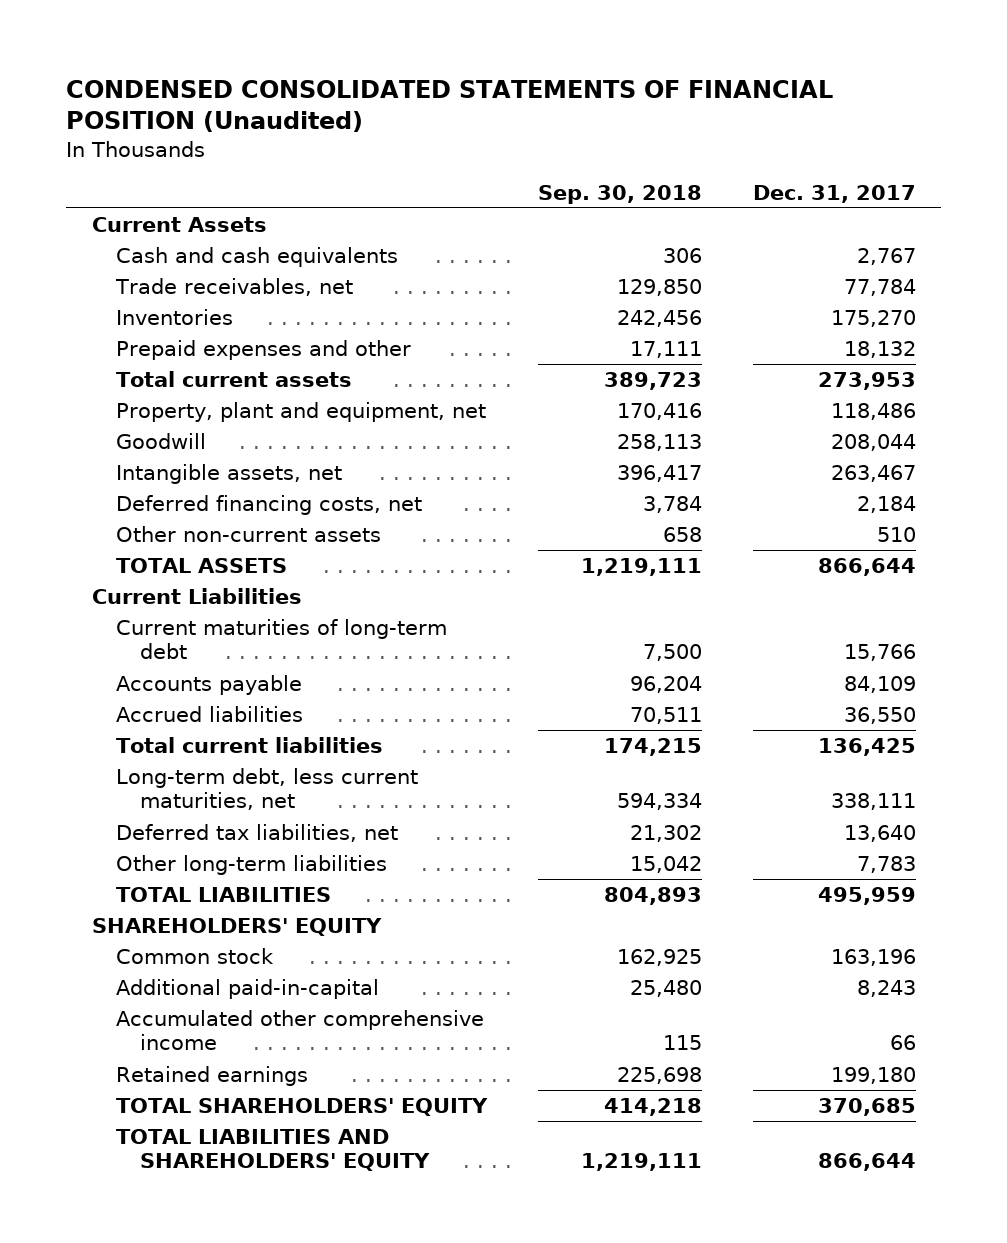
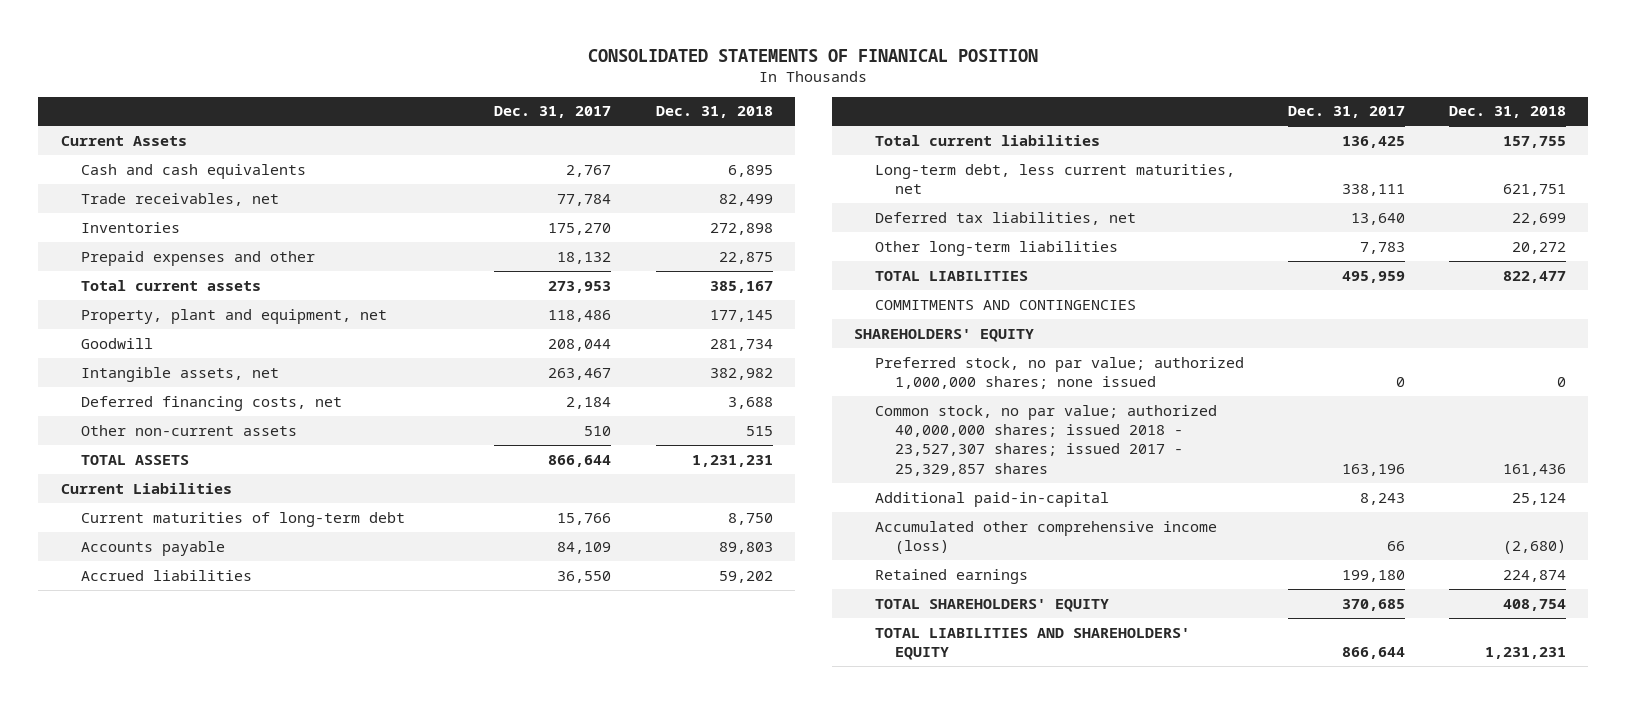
[66,79,834,133] CONDENSED CONSOLIDATED STATEMENTS OF FINANCIAL POSITION (Unaudited) -> [588,48,1039,62] CONSOLIDATED STATEMENTS OF FINANICAL POSITION
[537,184,702,204] Sep. 30, 2018 -> none
none -> [655,106,773,119] Dec. 31, 2018
none -> [874,299,1136,310] COMMITMENTS AND CONTINGENCIES
none -> [874,356,1244,390] Preferred stock, no par value; authorized 1,000,000 shares; none issued
[116,947,275,964] Common stock -> [874,404,1217,476] Common stock, no par value; authorized 40,000,000 shares; issued 2018 - 23,527,307 shares; issued 2017 - 25,329,857 shares
[116,1009,485,1051] Accumulated other comprehensive income -> [874,520,1217,555] Accumulated other comprehensive income (loss)

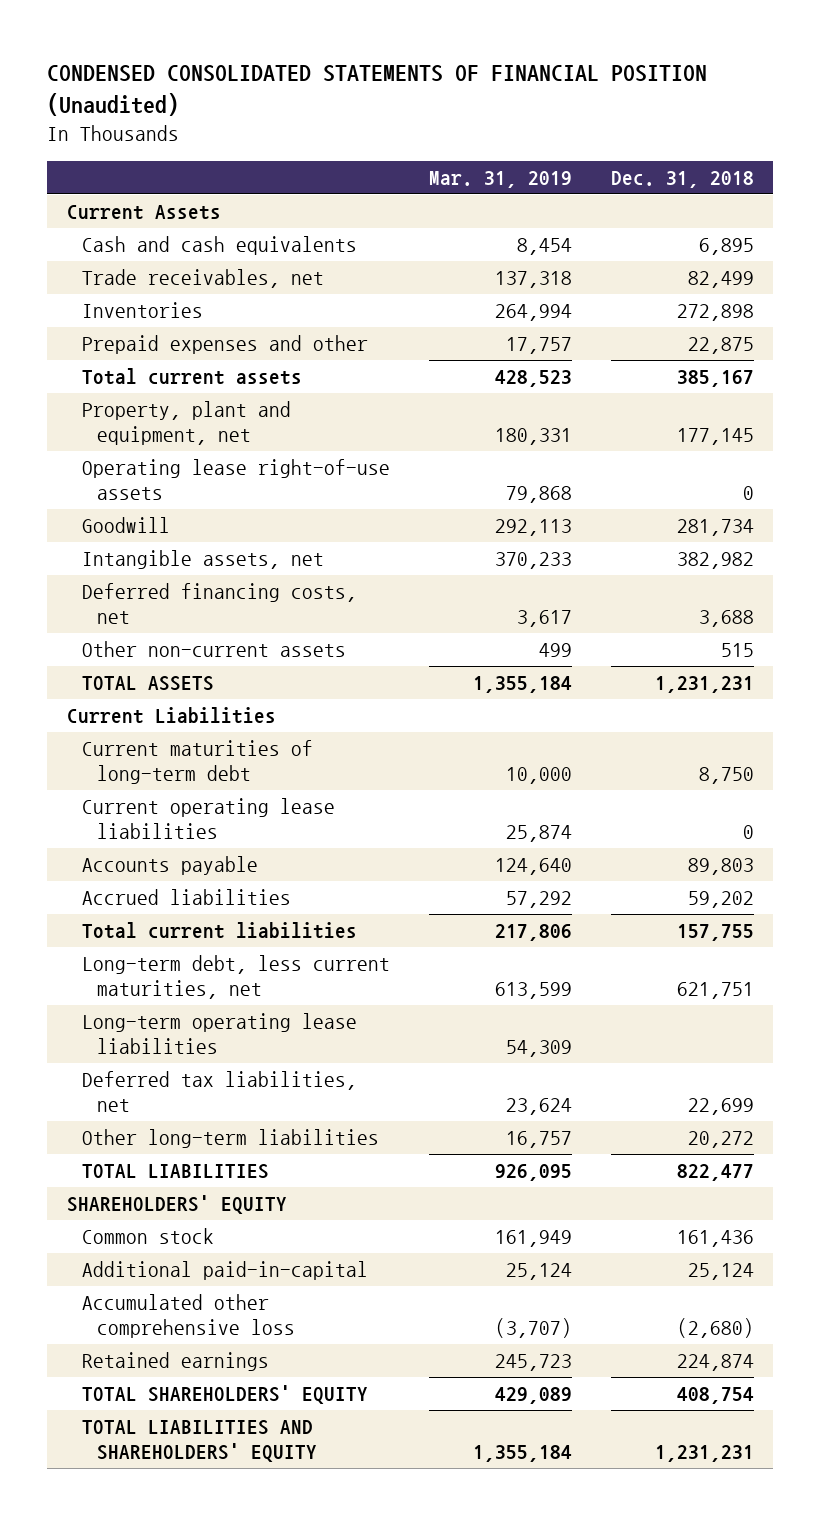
[588,48,1039,62] CONSOLIDATED STATEMENTS OF FINANICAL POSITION -> [47,64,708,117] CONDENSED CONSOLIDATED STATEMENTS OF FINANCIAL POSITION (Unaudited)
[494,106,612,119] Dec. 31, 2017 -> none
none -> [428,171,572,189] Mar. 31, 2019
none -> [81,458,390,501] Operating lease right-of-use assets
none -> [81,797,335,840] Current operating lease liabilities
none -> [81,1012,357,1055] Long-term operating lease liabilities
[874,299,1136,310] COMMITMENTS AND CONTINGENCIES -> none
[874,356,1244,390] Preferred stock, no par value; authorized 1,000,000 shares; none issued -> none
[874,404,1217,476] Common stock, no par value; authorized 40,000,000 shares; issued 2018 - 23,527,307 shares; issued 2017 - 25,329,857 shares -> [81,1227,214,1244] Common stock
[874,520,1217,555] Accumulated other comprehensive income (loss) -> [81,1293,296,1339] Accumulated other comprehensive loss

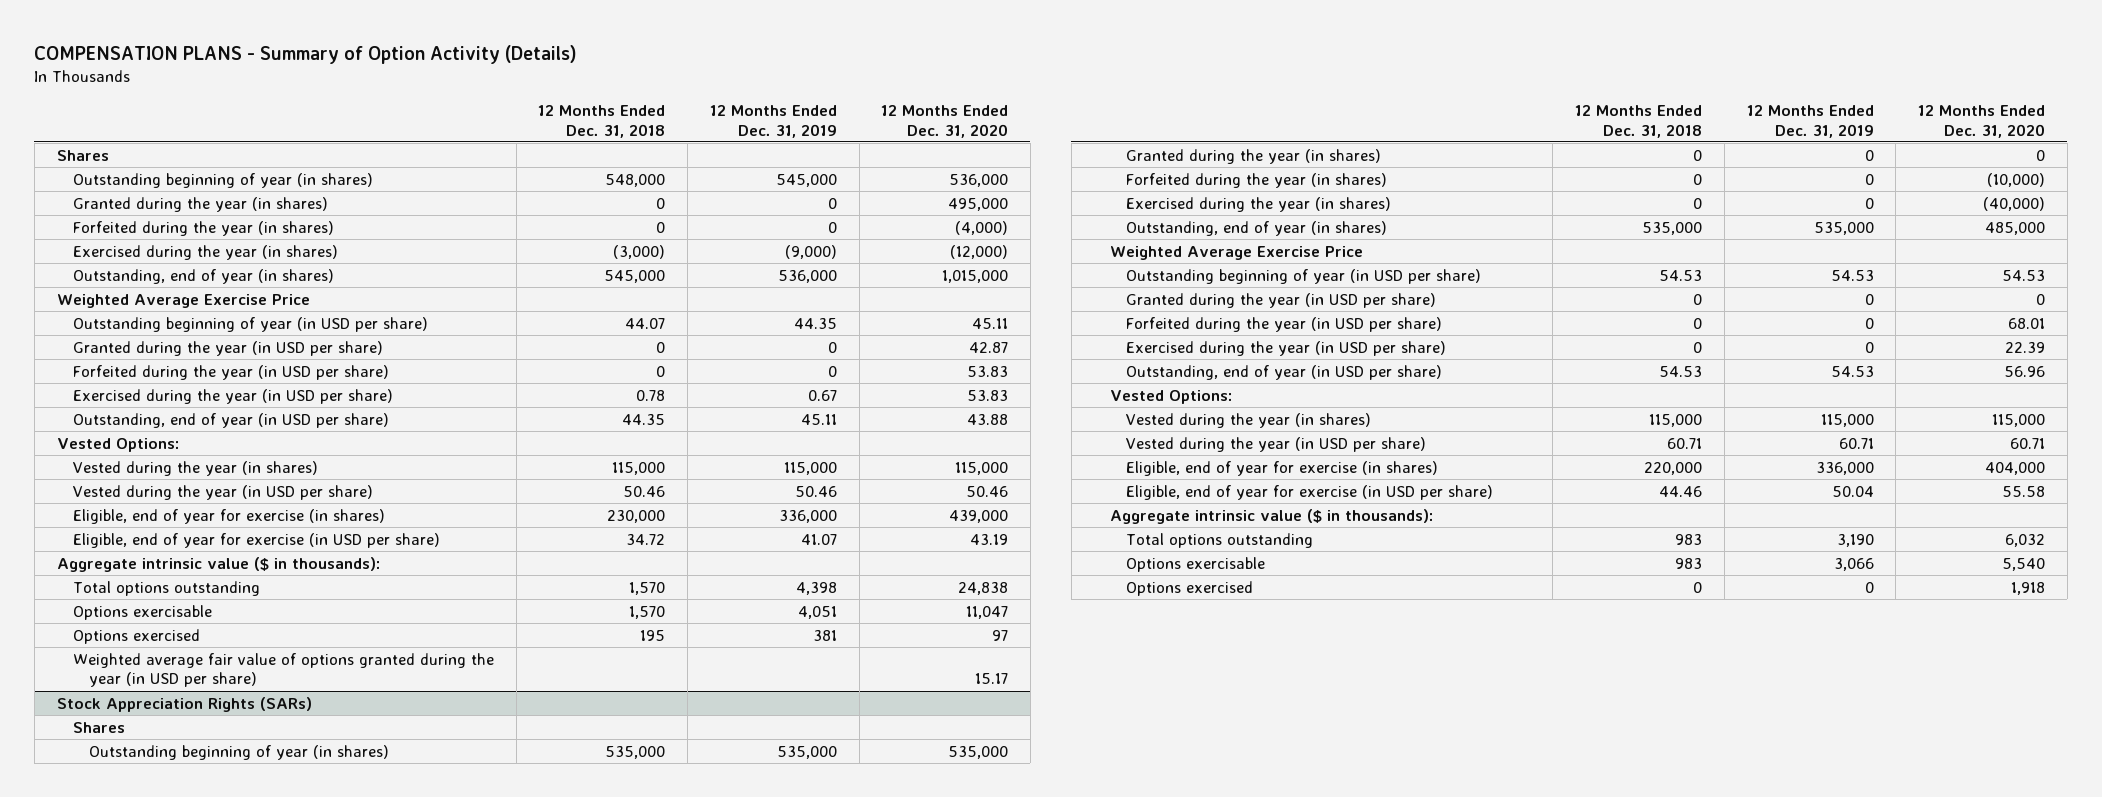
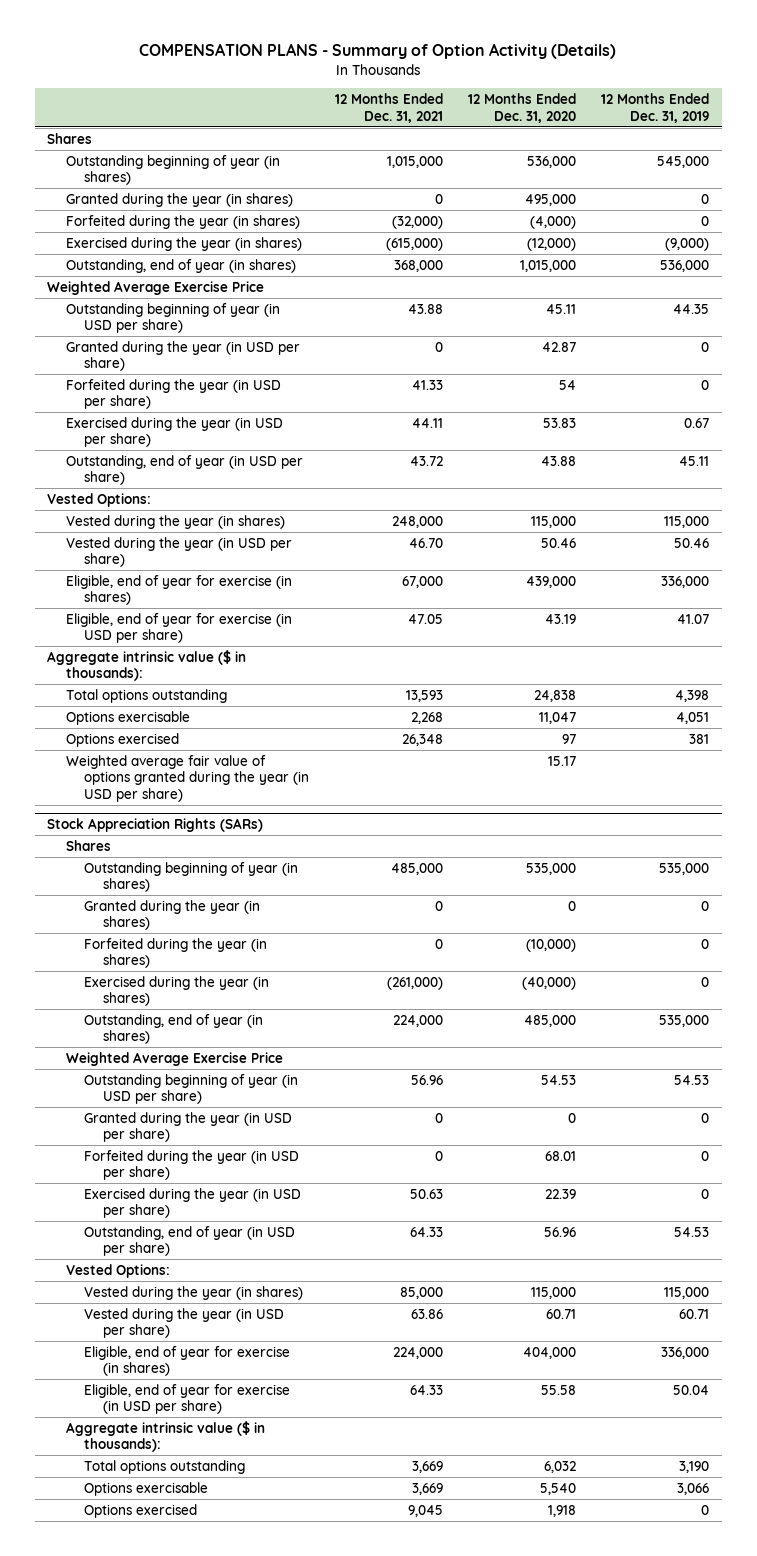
[538,104,666,138] 12 Months Ended Dec. 31, 2018 -> none
none -> [334,93,443,123] 12 Months Ended Dec. 31, 2021
[967,365,1009,377] 53.83 -> [559,379,577,390] 54

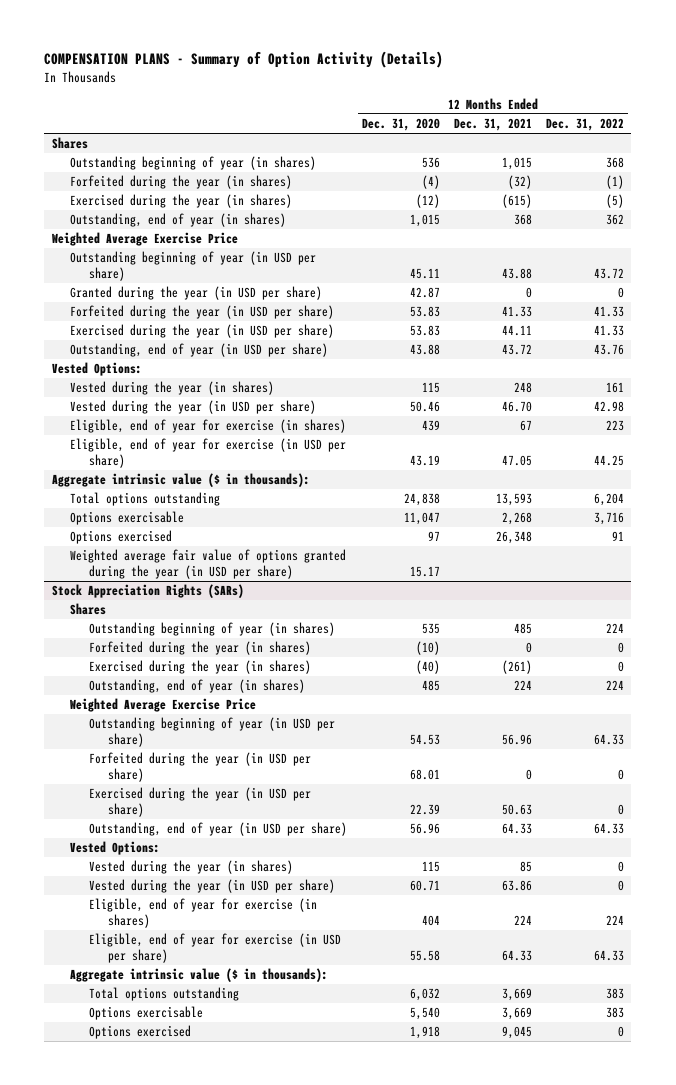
[601,93,710,123] 12 Months Ended Dec. 31, 2019 -> none
none -> [546,118,625,132] Dec. 31, 2022
[65,192,293,207] Granted during the year (in shares) -> none
[386,155,443,168] 1,015,000 -> [501,157,532,171] 1,015
[527,155,577,168] 536,000 -> [421,157,440,169] 536
[391,215,443,229] (32,000) -> [507,175,532,190] (32)
[530,215,577,229] (4,000) -> [421,175,440,190] (4)
[385,237,443,251] (615,000) -> [501,194,532,209] (615)
[527,237,577,251] (12,000) -> [415,194,440,209] (12)
[393,259,443,272] 368,000 -> [513,214,532,226] 368
[520,259,577,272] 1,015,000 -> [409,214,440,228] 1,015
[559,379,577,390] 54 -> [409,306,440,318] 53.83
[391,515,443,528] 248,000 -> [513,382,532,394] 248
[531,515,577,528] 115,000 -> [421,382,440,394] 115
[401,575,443,588] 67,000 -> [519,420,532,432] 67
[526,575,577,588] 439,000 -> [421,420,440,432] 439
[84,899,261,931] Granted during the year (in shares) -> none
[390,862,443,875] 485,000 -> [513,623,532,635] 485
[526,862,577,875] 535,000 -> [421,623,440,635] 535
[526,938,577,952] (10,000) -> [415,641,440,656] (10)
[386,976,443,990] (261,000) -> [501,660,532,675] (261)
[522,976,577,990] (40,000) -> [415,660,440,675] (40)
[392,1014,443,1027] 224,000 -> [513,680,532,691] 224
[524,1014,577,1027] 485,000 -> [421,680,440,692] 485
[84,1111,293,1143] Granted during the year (in USD per share) -> none
[399,1286,443,1299] 85,000 -> [519,861,532,873] 85
[531,1286,577,1299] 115,000 -> [421,861,440,873] 115
[392,1346,443,1359] 224,000 -> [513,914,532,925] 224
[523,1346,577,1359] 404,000 -> [421,914,440,926] 404

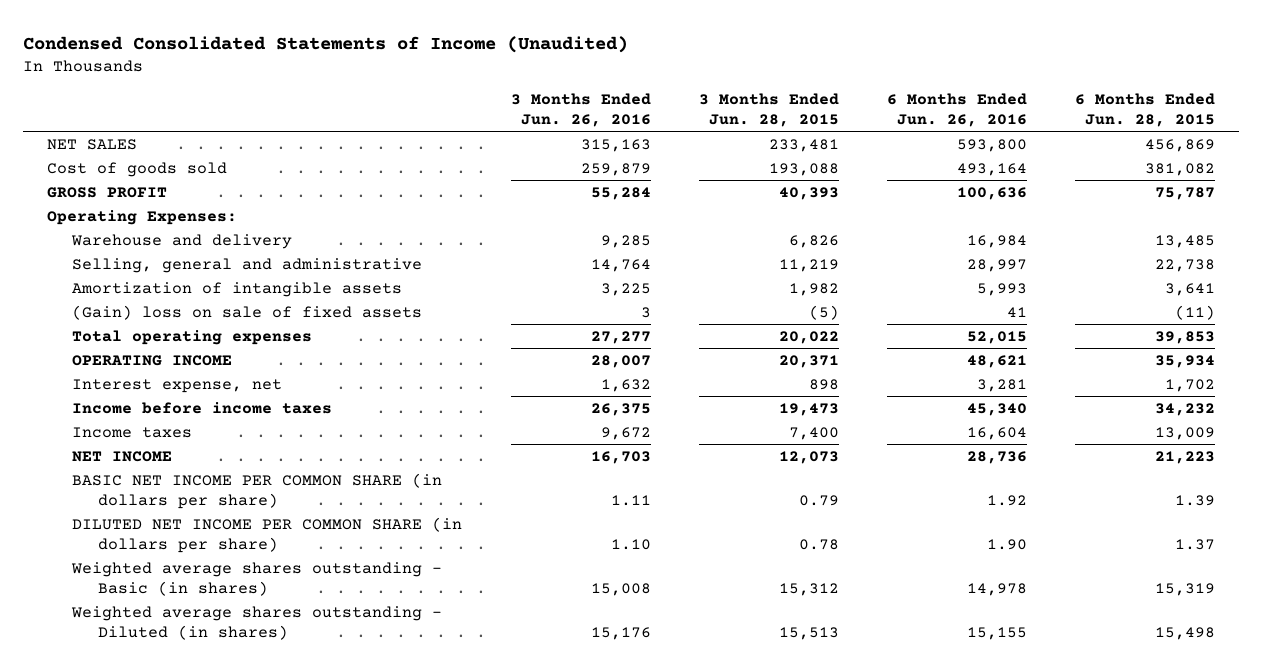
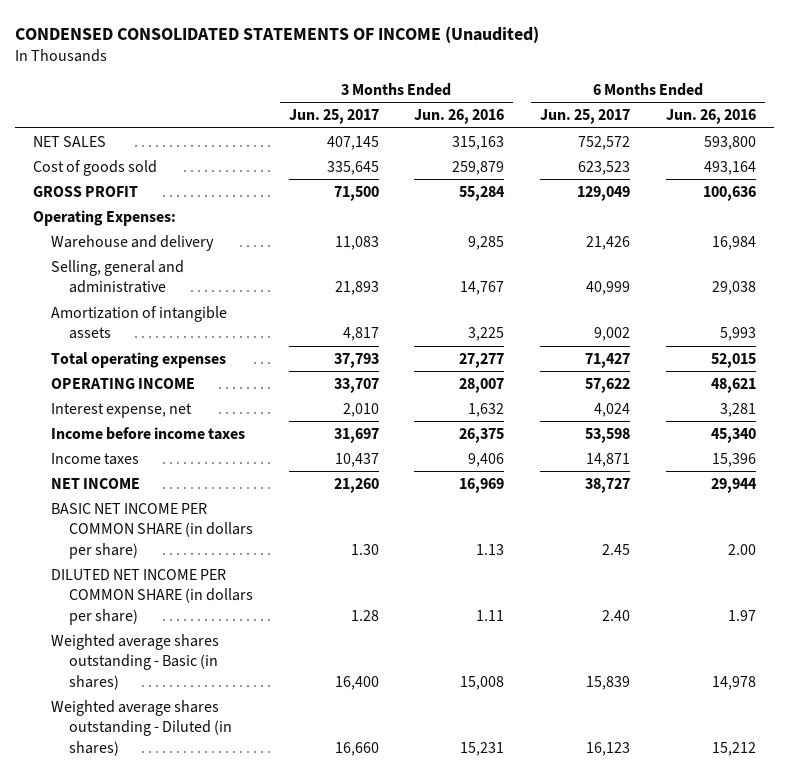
[23,35,629,53] Condensed Consolidated Statements of Income (Unaudited) -> [15,25,540,43] CONDENSED CONSOLIDATED STATEMENTS OF INCOME (Unaudited)
[698,92,839,127] 3 Months Ended Jun. 28, 2015 -> none
[1075,92,1216,127] 6 Months Ended Jun. 28, 2015 -> none
none -> [288,109,379,125] Jun. 25, 2017
none -> [539,109,630,125] Jun. 25, 2017
[590,258,651,272] 14,764 -> [460,281,505,296] 14,767
[966,258,1027,272] 28,997 -> [711,281,756,296] 29,038
[72,304,423,320] (Gain) loss on sale of fixed assets -> none
[600,426,651,440] 9,672 -> [468,452,505,467] 9,406
[966,426,1027,440] 16,604 -> [711,452,756,467] 15,396
[590,450,651,464] 16,703 -> [459,477,505,493] 16,969
[966,450,1027,464] 28,736 -> [710,477,757,493] 29,944
[610,494,651,506] 1.11 -> [476,543,505,555] 1.13
[986,494,1027,506] 1.92 -> [727,543,756,555] 2.00
[610,538,651,550] 1.10 -> [476,609,505,621] 1.11
[986,538,1027,550] 1.90 -> [727,609,756,621] 1.97
[590,626,651,640] 15,176 -> [460,741,505,756] 15,231
[966,626,1027,640] 15,155 -> [711,741,756,756] 15,212

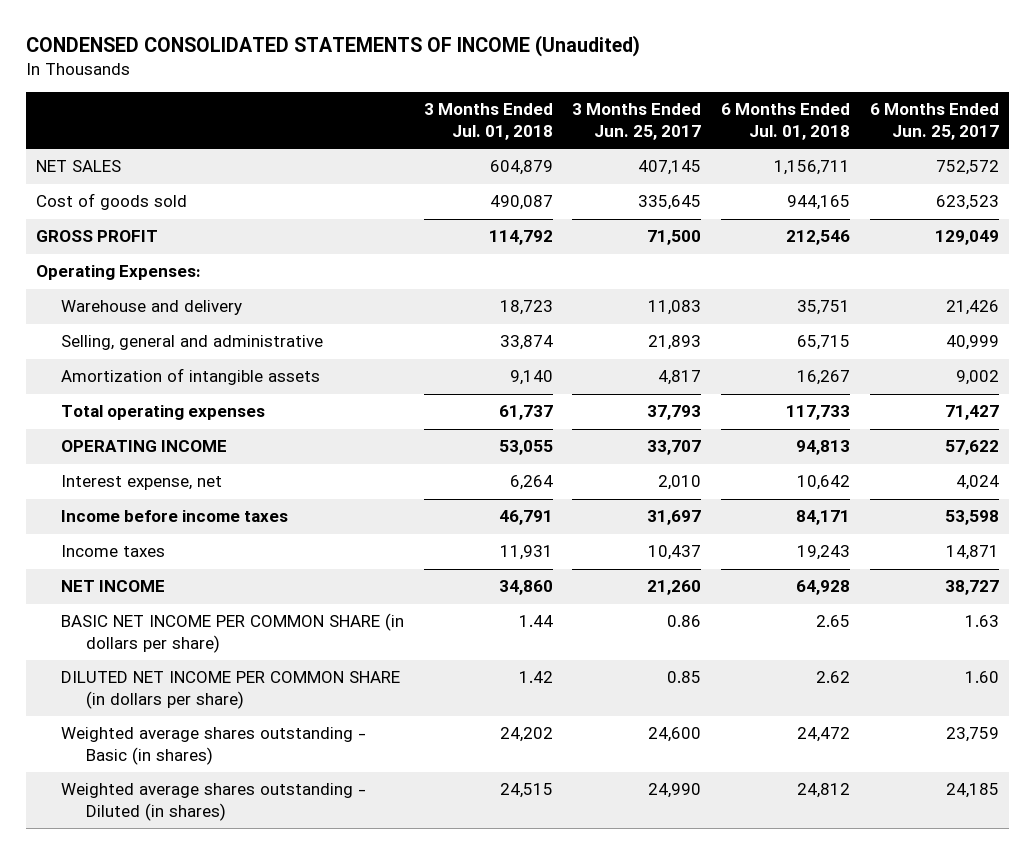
[414,109,505,125] Jun. 26, 2016 -> none
[665,109,756,125] Jun. 26, 2016 -> none
none -> [423,103,553,140] 3 Months Ended Jul. 01, 2018
none -> [721,103,851,140] 6 Months Ended Jul. 01, 2018
[350,543,379,555] 1.30 -> [667,615,702,628] 0.86
[601,543,630,555] 2.45 -> [964,615,999,628] 1.63
[350,609,379,621] 1.28 -> [667,671,702,684] 0.85
[601,609,630,621] 2.40 -> [964,671,999,684] 1.60
[334,675,379,690] 16,400 -> [648,727,702,743] 24,600
[585,675,630,690] 15,839 -> [945,727,999,743] 23,759
[334,741,379,756] 16,660 -> [648,783,702,799] 24,990
[585,741,630,756] 16,123 -> [945,783,999,799] 24,185

